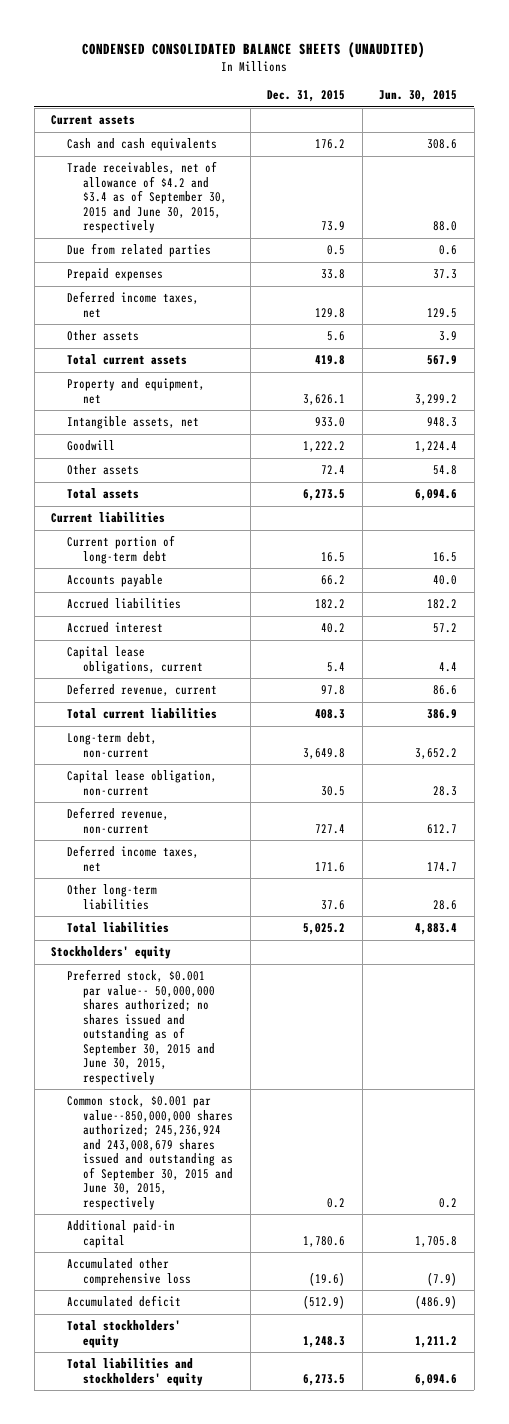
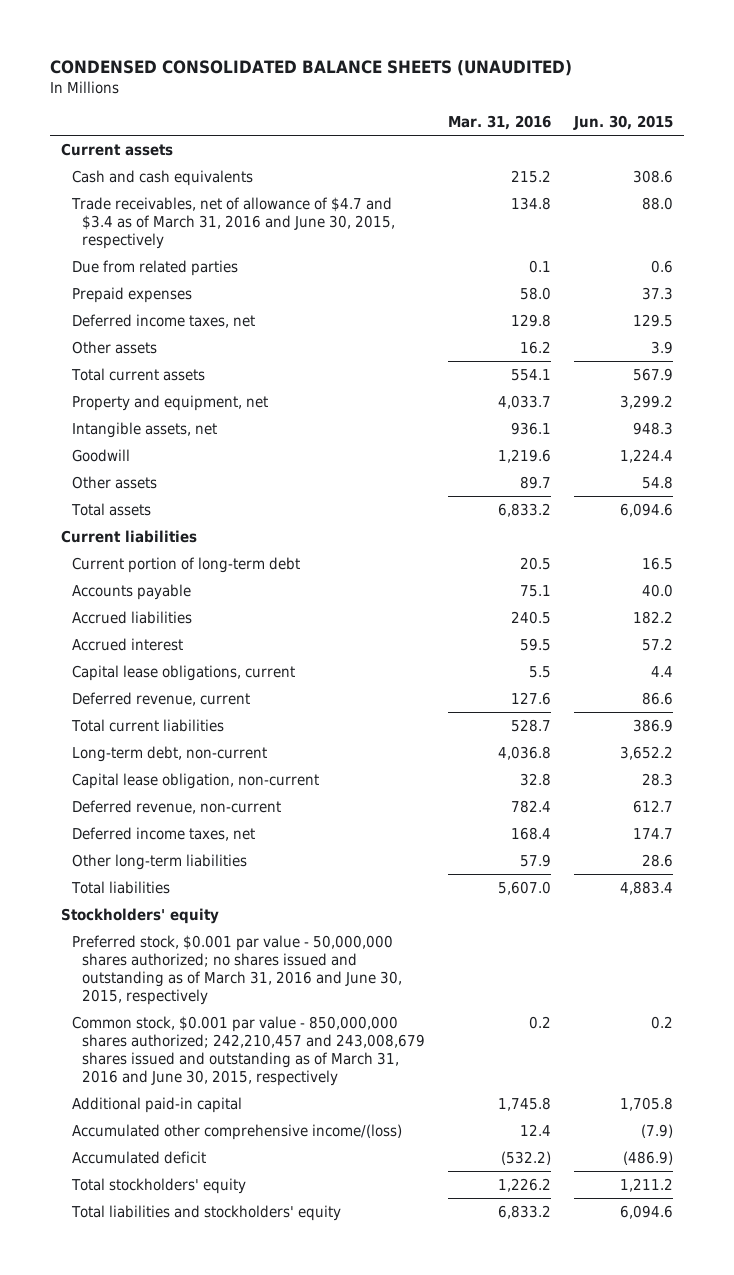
[267,90,346,103] Dec. 31, 2015 -> none
none -> [447,115,551,131] Mar. 31, 2016
[67,161,228,234] Trade receivables, net of allowance of $4.2 and $3.4 as of September 30, 2015 and June 30, 2015, respectively -> [70,197,396,249] Trade receivables, net of allowance of $4.7 and $3.4 as of March 31, 2016 and June 30, 2015, respectively
[67,969,216,1085] Preferred stock, $0.001 par value-- 50,000,000 shares authorized; no shares issued and outstanding as of September 30, 2015 and June 30, 2015, respectively -> [71,935,403,1005] Preferred stock, $0.001 par value - 50,000,000 shares authorized; no shares issued and outstanding as of March 31, 2016 and June 30, 2015, respectively
[67,1095,234,1210] Common stock, $0.001 par value--850,000,000 shares authorized; 245,236,924 and 243,008,679 shares issued and outstanding as of September 30, 2015 and June 30, 2015, respectively -> [71,1016,426,1086] Common stock, $0.001 par value - 850,000,000 shares authorized; 242,210,457 and 243,008,679 shares issued and outstanding as of March 31, 2016 and June 30, 2015, respectively
[67,1258,192,1286] Accumulated other comprehensive loss -> [71,1124,402,1141] Accumulated other comprehensive income/(loss)

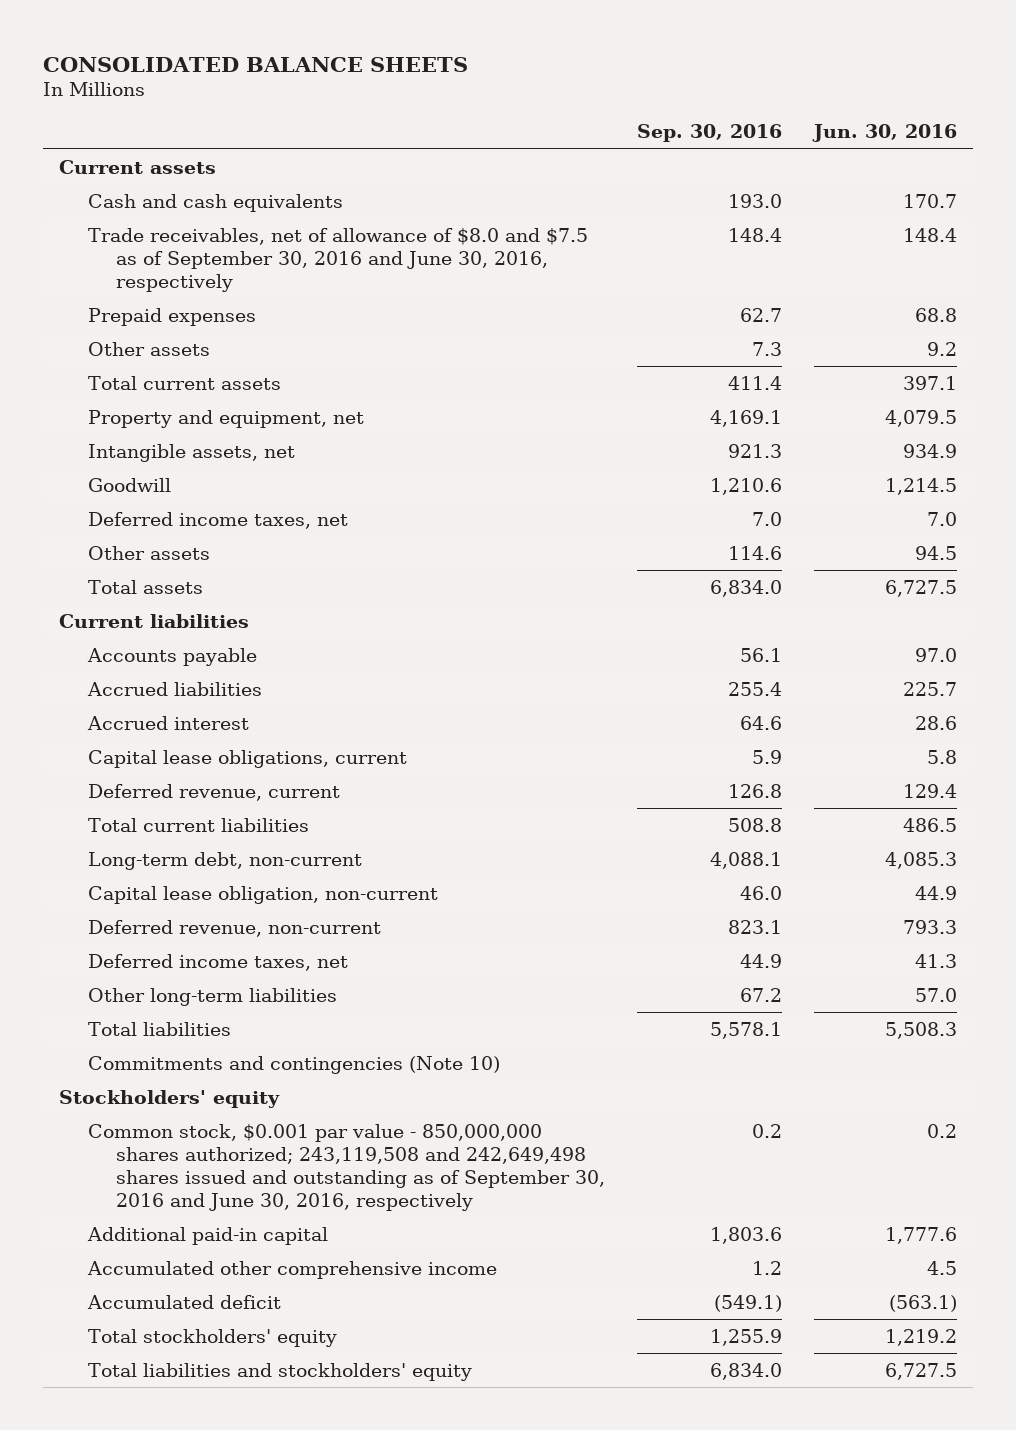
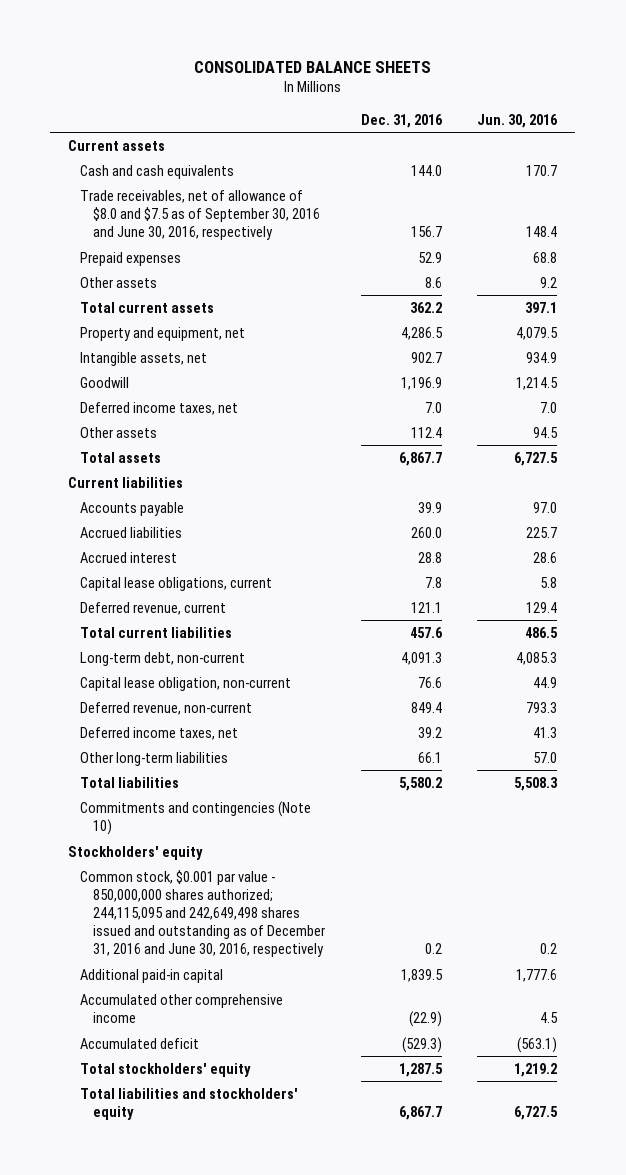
[636,124,782,143] Sep. 30, 2016 -> none
none -> [360,113,443,128] Dec. 31, 2016
[87,1123,606,1212] Common stock, $0.001 par value - 850,000,000 shares authorized; 243,119,508 and 242,649,498 shares issued and outstanding as of September 30, 2016 and June 30, 2016, respectively -> [80,869,325,958] Common stock, $0.001 par value - 850,000,000 shares authorized; 244,115,095 and 242,649,498 shares issued and outstanding as of December 31, 2016 and June 30, 2016, respectively

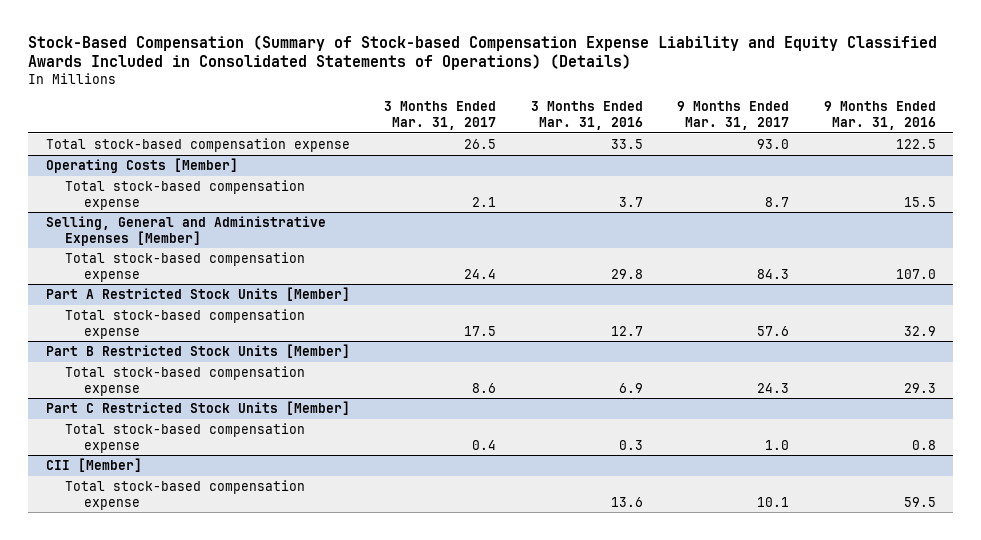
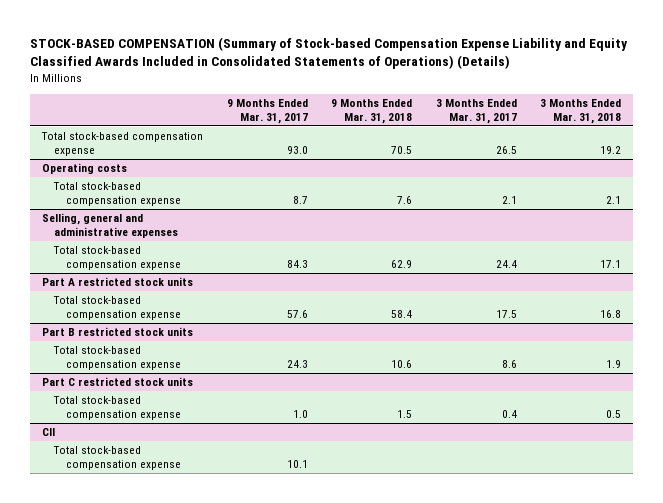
[28,34,938,71] Stock-Based Compensation (Summary of Stock-based Compensation Expense Liability and Equity Classified Awards Included in Consolidated Statements of Operations) (Details) -> [30,37,629,70] STOCK-BASED COMPENSATION (Summary of Stock-based Compensation Expense Liability and Equity Classified Awards Included in Consolidated Statements of Operations) (Details)
[530,101,643,131] 3 Months Ended Mar. 31, 2016 -> none
[823,101,936,131] 9 Months Ended Mar. 31, 2016 -> none
none -> [331,98,413,124] 9 Months Ended Mar. 31, 2018
none -> [540,98,622,124] 3 Months Ended Mar. 31, 2018
[45,157,238,173] Operating Costs [Member] -> [41,163,127,175] Operating costs
[45,215,326,246] Selling, General and Administrative Expenses [Member] -> [41,213,178,239] Selling, general and administrative expenses
[45,286,350,301] Part A Restricted Stock Units [Member] -> [41,277,193,287] Part A restricted stock units
[45,343,350,358] Part B Restricted Stock Units [Member] -> [41,327,193,337] Part B restricted stock units
[45,400,350,415] Part C Restricted Stock Units [Member] -> [41,377,193,387] Part C restricted stock units
[45,457,142,472] CII [Member] -> [41,428,55,437] CII

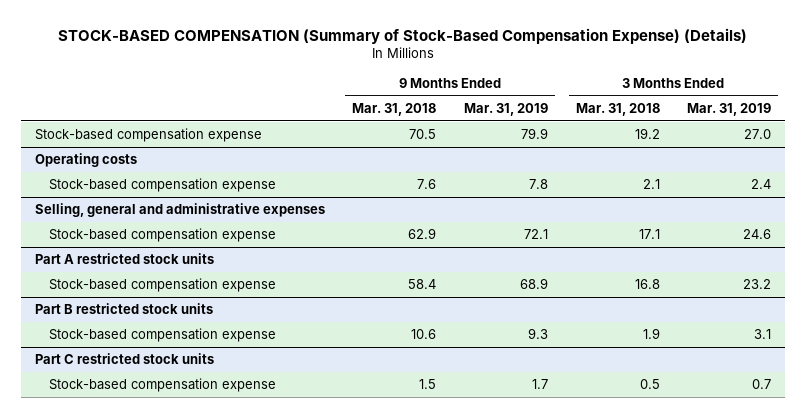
[30,37,629,70] STOCK-BASED COMPENSATION (Summary of Stock-based Compensation Expense Liability and Equity Classified Awards Included in Consolidated Statements of Operations) (Details) -> [57,27,747,44] STOCK-BASED COMPENSATION (Summary of Stock-Based Compensation Expense) (Details)
[226,98,308,124] 9 Months Ended Mar. 31, 2017 -> none
[435,98,517,124] 3 Months Ended Mar. 31, 2017 -> none
none -> [463,102,548,116] Mar. 31, 2019
none -> [687,102,772,116] Mar. 31, 2019
[40,132,203,157] Total stock-based compensation expense -> [34,128,262,143] Stock-based compensation expense
[52,182,181,207] Total stock-based compensation expense -> [48,178,276,193] Stock-based compensation expense
[52,246,181,271] Total stock-based compensation expense -> [48,228,276,243] Stock-based compensation expense
[52,296,181,321] Total stock-based compensation expense -> [48,278,276,293] Stock-based compensation expense
[52,346,181,371] Total stock-based compensation expense -> [48,328,276,343] Stock-based compensation expense
[41,428,55,437] CII -> none
[52,446,181,471] Total stock-based compensation expense -> none
[52,396,181,421] Total stock-based compensation expense -> [48,378,276,393] Stock-based compensation expense

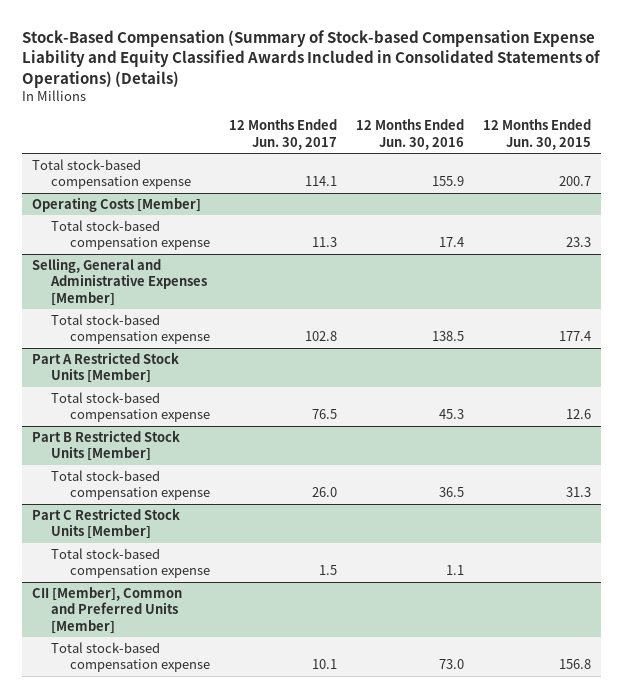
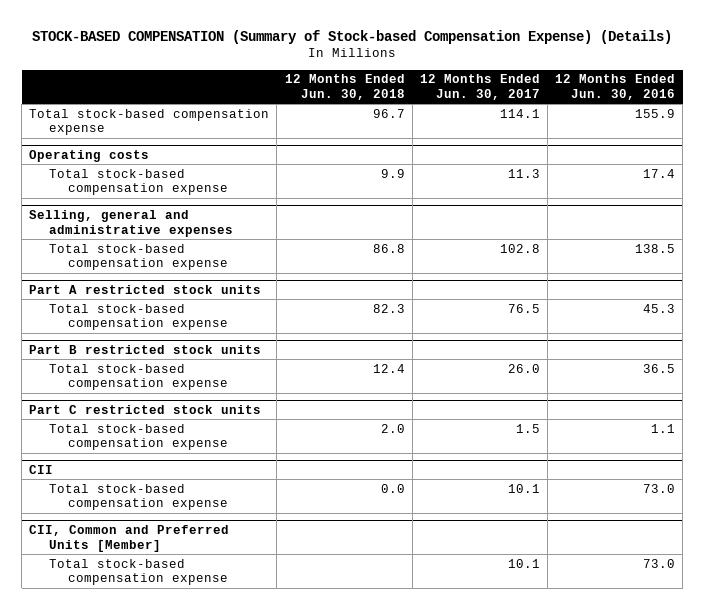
[22,29,602,88] Stock-Based Compensation (Summary of Stock-based Compensation Expense Liability and Equity Classified Awards Included in Consolidated Statements of Operations) (Details) -> [32,29,673,44] STOCK-BASED COMPENSATION (Summary of Stock-based Compensation Expense) (Details)
[482,119,591,150] 12 Months Ended Jun. 30, 2015 -> none
none -> [284,74,405,101] 12 Months Ended Jun. 30, 2018
[31,196,201,212] Operating Costs [Member] -> [29,149,150,162] Operating costs
[31,257,207,306] Selling, General and Administrative Expenses [Member] -> [29,209,233,237] Selling, general and administrative expenses
[31,351,179,384] Part A Restricted Stock Units [Member] -> [29,284,262,294] Part A restricted stock units
[31,429,180,462] Part B Restricted Stock Units [Member] -> [29,344,262,354] Part B restricted stock units
[31,507,180,540] Part C Restricted Stock Units [Member] -> [29,404,262,414] Part C restricted stock units
[31,586,182,634] CII [Member], Common and Preferred Units [Member] -> none
none -> [29,464,54,474] CII
none -> [29,524,230,552] CII, Common and Preferred Units [Member]
none -> [48,558,228,586] Total stock-based compensation expense

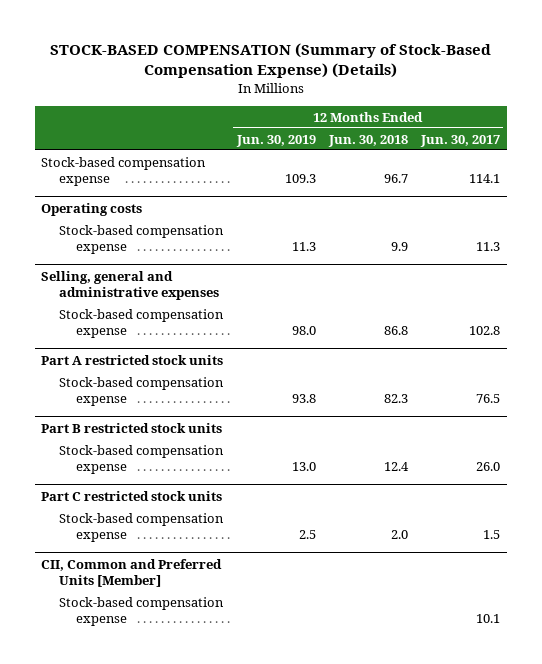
[32,29,673,44] STOCK-BASED COMPENSATION (Summary of Stock-based Compensation Expense) (Details) -> [49,43,491,79] STOCK-BASED COMPENSATION (Summary of Stock-Based Compensation Expense) (Details)
[555,74,676,101] 12 Months Ended Jun. 30, 2016 -> none
none -> [235,134,316,147] Jun. 30, 2019
[29,108,270,136] Total stock-based compensation expense -> [41,156,207,186] Stock-based compensation expense
[48,168,228,196] Total stock-based compensation expense -> [58,224,224,254] Stock-based compensation expense
[48,243,228,271] Total stock-based compensation expense -> [58,308,224,338] Stock-based compensation expense
[48,303,228,331] Total stock-based compensation expense -> [58,376,224,406] Stock-based compensation expense
[48,363,228,391] Total stock-based compensation expense -> [58,444,224,474] Stock-based compensation expense
[29,464,54,474] CII -> none
[48,483,228,511] Total stock-based compensation expense -> none
[48,423,228,451] Total stock-based compensation expense -> [58,512,224,542] Stock-based compensation expense
[48,558,228,586] Total stock-based compensation expense -> [58,596,224,626] Stock-based compensation expense

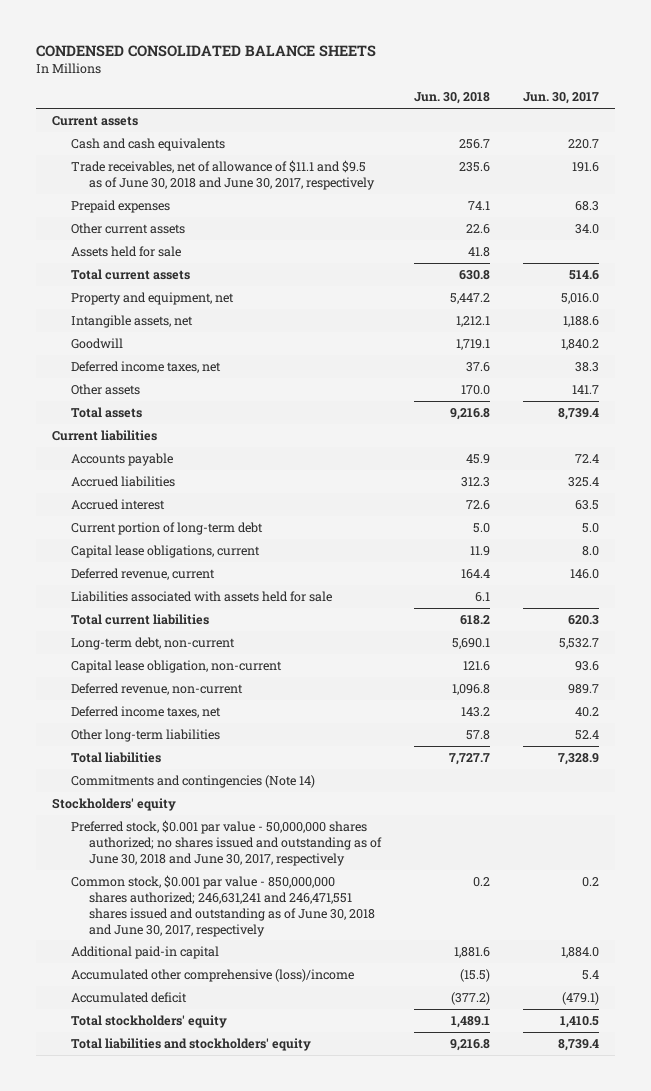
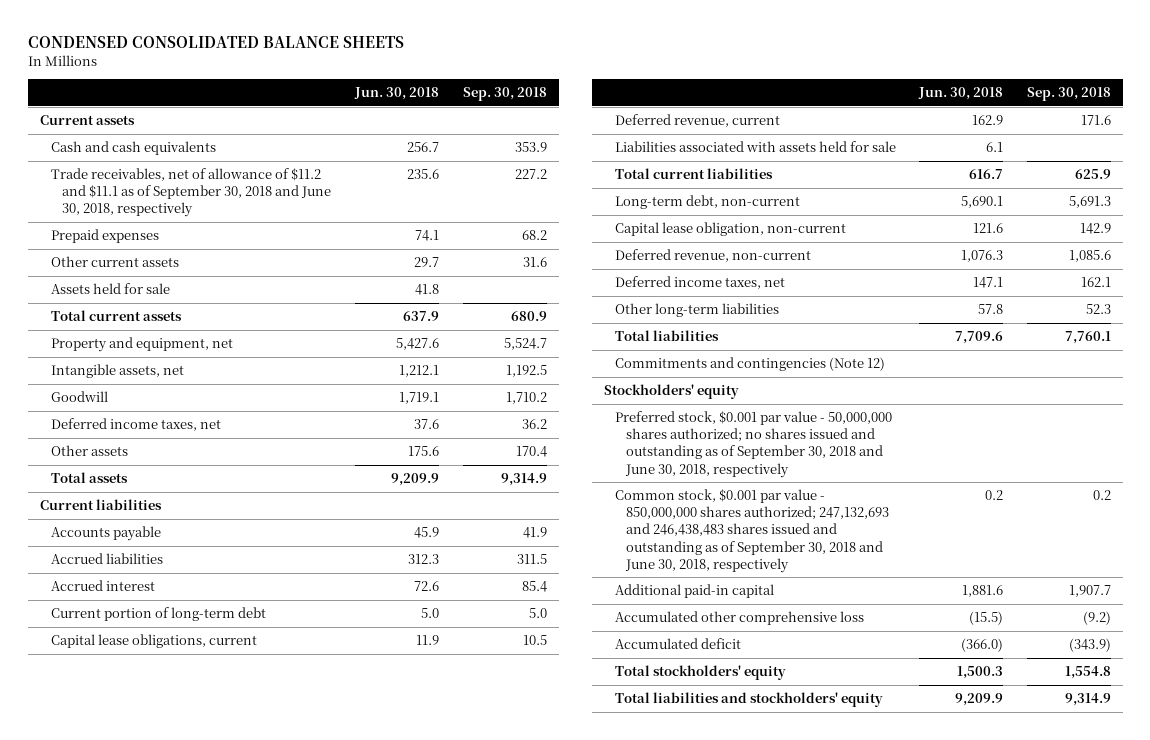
[522,92,599,105] Jun. 30, 2017 -> none
none -> [462,87,547,102] Sep. 30, 2018
[70,160,376,190] Trade receivables, net of allowance of $11.1 and $9.5 as of June 30, 2018 and June 30, 2017, respectively -> [50,168,332,218] Trade receivables, net of allowance of $11.2 and $11.1 as of September 30, 2018 and June 30, 2018, respectively
[465,224,490,235] 22.6 -> [414,257,440,268] 29.7
[458,270,490,281] 630.8 -> [403,311,440,322] 637.9
[449,293,490,305] 5,447.2 -> [396,338,440,351] 5,427.6
[460,385,490,396] 170.0 -> [408,446,440,457] 175.6
[449,408,490,421] 9,216.8 -> [391,473,440,487] 9,209.9
[460,569,490,580] 164.4 -> [972,115,1004,126] 162.9
[459,615,490,626] 618.2 -> [969,169,1004,180] 616.7
[451,684,490,696] 1,096.8 -> [961,250,1004,263] 1,076.3
[460,707,490,718] 143.2 -> [973,277,1004,289] 147.1
[448,753,490,766] 7,727.7 -> [955,331,1004,345] 7,709.6
[70,775,315,789] Commitments and contingencies (Note 14) -> [614,357,885,372] Commitments and contingencies (Note 12)
[70,820,383,866] Preferred stock, $0.001 par value - 50,000,000 shares authorized; no shares issued and outstanding as of June 30, 2018 and June 30, 2017, respectively -> [614,411,892,478] Preferred stock, $0.001 par value - 50,000,000 shares authorized; no shares issued and outstanding as of September 30, 2018 and June 30, 2018, respectively
[70,875,376,937] Common stock, $0.001 par value - 850,000,000 shares authorized; 246,631,241 and 246,471,551 shares issued and outstanding as of June 30, 2018 and June 30, 2017, respectively -> [614,489,890,573] Common stock, $0.001 par value - 850,000,000 shares authorized; 247,132,693 and 246,438,483 shares issued and outstanding as of September 30, 2018 and June 30, 2018, respectively
[70,969,354,983] Accumulated other comprehensive (loss)/income -> [614,611,864,626] Accumulated other comprehensive loss
[450,992,490,1006] (377.2) -> [961,638,1004,653] (366.0)
[450,1016,490,1029] 1,489.1 -> [957,666,1004,680] 1,500.3
[449,1039,490,1052] 9,216.8 -> [955,693,1004,707] 9,209.9

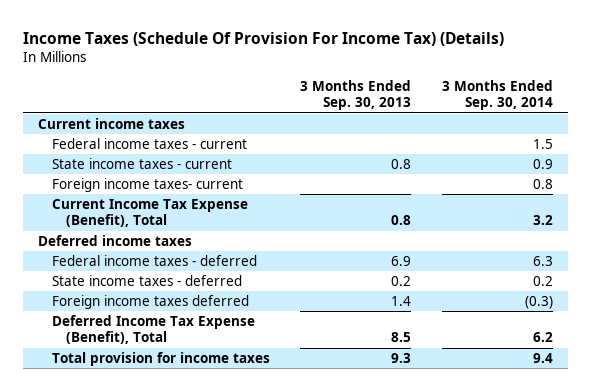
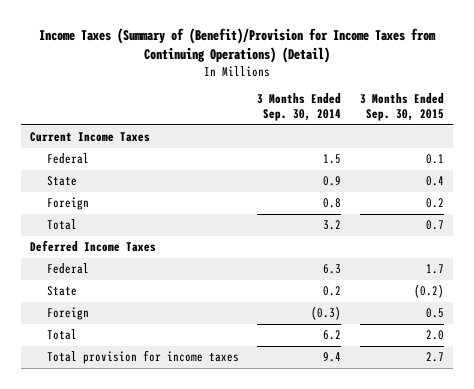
[22,32,504,47] Income Taxes (Schedule Of Provision For Income Tax) (Details) -> [39,28,437,64] Income Taxes (Summary of (Benefit)/Provision for Income Taxes from Continuing Operations) (Detail)
[300,80,412,111] 3 Months Ended Sep. 30, 2013 -> none
none -> [359,93,444,122] 3 Months Ended Sep. 30, 2015
[37,118,185,130] Current income taxes -> [30,132,151,143] Current Income Taxes
[51,138,247,150] Federal income taxes - current -> [46,153,89,165] Federal
[51,158,232,170] State income taxes - current -> [46,176,77,187] State
[51,178,243,193] Foreign income taxes- current -> [46,197,89,211] Foreign
[51,199,248,228] Current Income Tax Expense (Benefit), Total -> [46,219,77,231] Total
[37,235,192,247] Deferred income taxes -> [30,240,157,253] Deferred Income Taxes
[51,255,257,267] Federal income taxes - deferred -> [46,263,89,275] Federal
[51,275,242,287] State income taxes - deferred -> [46,286,77,297] State
[51,295,249,310] Foreign income taxes deferred -> [46,307,89,321] Foreign
[51,315,255,345] Deferred Income Tax Expense (Benefit), Total -> [46,329,77,341] Total

